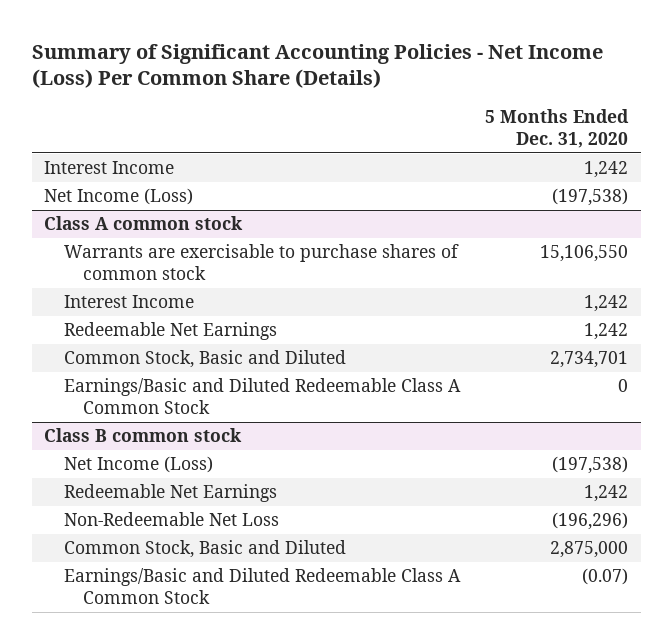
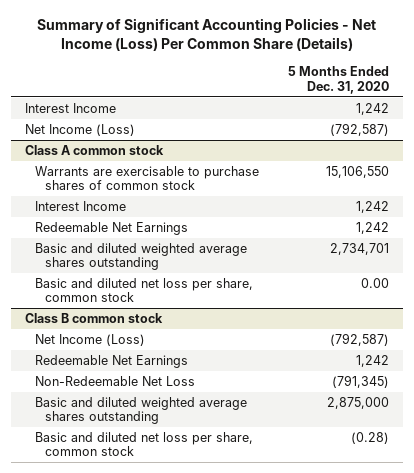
[551,188,628,207] (197,538) -> [329,122,389,136] (792,587)
[63,350,346,369] Common Stock, Basic and Diluted -> [35,242,248,271] Basic and diluted weighted average shares outstanding
[63,378,461,415] Earnings/Basic and Diluted Redeemable Class A Common Stock -> [35,277,254,303] Basic and diluted net loss per share, common stock
[617,379,628,393] 0 -> [360,277,389,288] 0.00
[551,456,628,475] (197,538) -> [329,332,389,346] (792,587)
[551,512,628,531] (196,296) -> [331,374,389,388] (791,345)
[63,540,346,559] Common Stock, Basic and Diluted -> [35,396,248,425] Basic and diluted weighted average shares outstanding
[63,568,461,605] Earnings/Basic and Diluted Redeemable Class A Common Stock -> [35,431,254,457] Basic and diluted net loss per share, common stock
[581,568,628,586] (0.07) -> [350,431,389,444] (0.28)

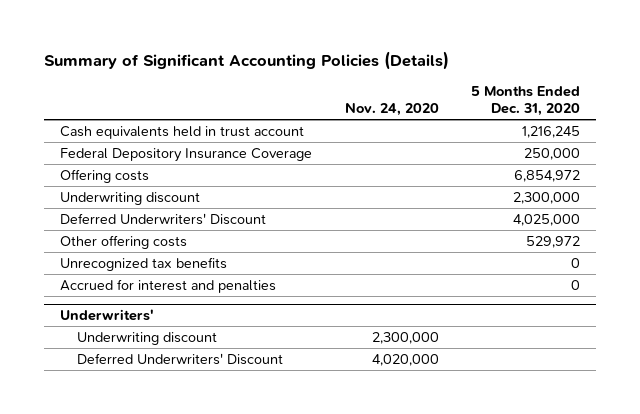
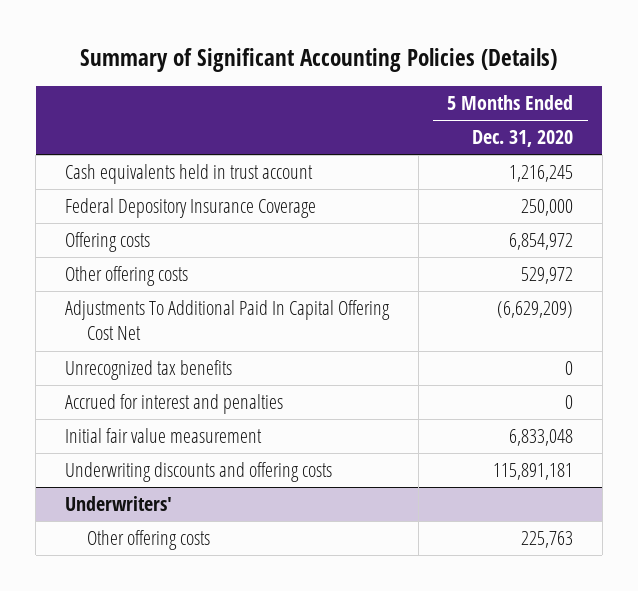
[344,103,439,117] Nov. 24, 2020 -> none
[60,191,201,205] Underwriting discount -> none
[60,212,267,225] Deferred Underwriters' Discount -> none
none -> [64,300,390,341] Adjustments To Additional Paid In Capital Offering Cost Net
none -> [64,428,262,444] Initial fair value measurement
none -> [64,462,332,483] Underwriting discounts and offering costs
[77,331,218,345] Underwriting discount -> none
[77,352,284,365] Deferred Underwriters' Discount -> none
none -> [86,530,210,551] Other offering costs

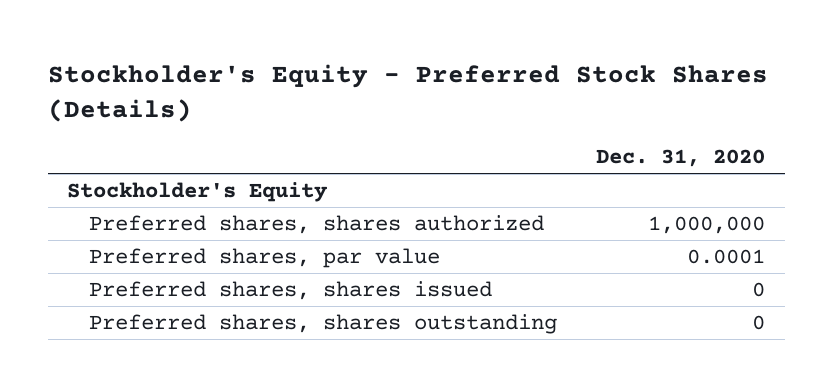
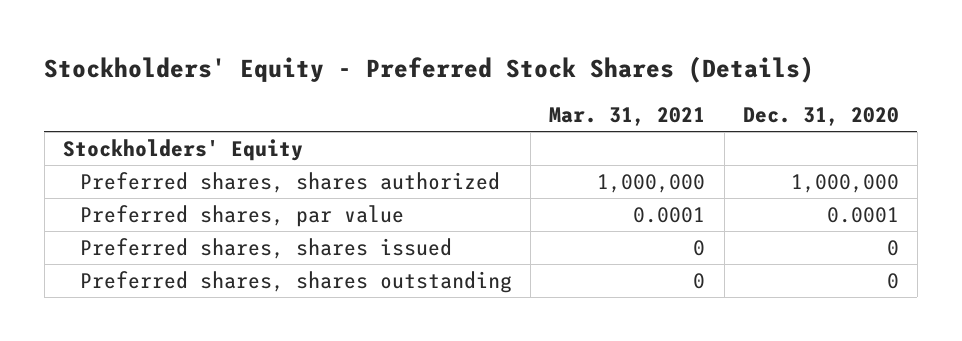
[47,64,768,123] Stockholder's Equity - Preferred Stock Shares (Details) -> [44,55,815,83] Stockholders' Equity - Preferred Stock Shares (Details)
none -> [549,106,706,126] Mar. 31, 2021
[67,182,329,203] Stockholder's Equity -> [62,138,303,161] Stockholders' Equity

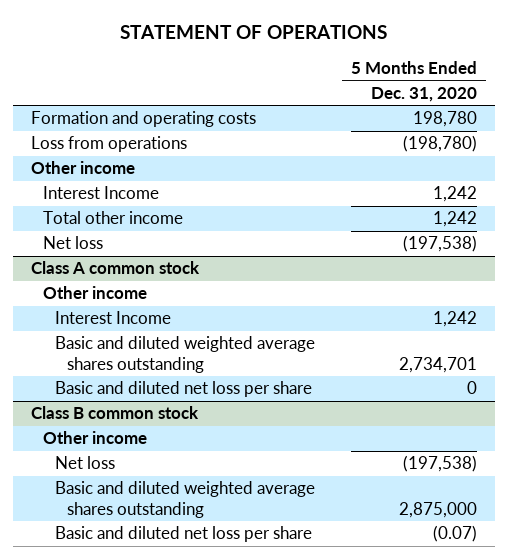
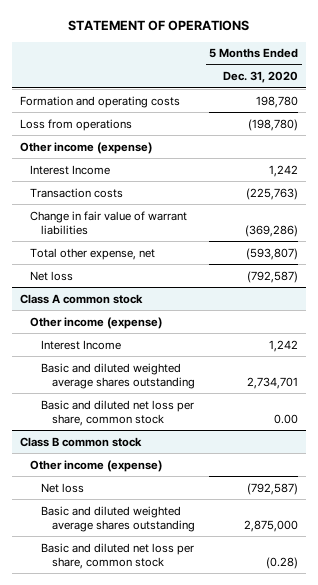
[31,161,136,175] Other income -> [19,141,152,154] Other income (expense)
none -> [30,187,124,198] Transaction costs
none -> [30,210,188,235] Change in fair value of warrant liabilities
[43,211,184,225] Total other income -> [30,247,156,260] Total other expense, net
[433,211,478,228] 1,242 -> [246,247,299,260] (593,807)
[403,235,478,253] (197,538) -> [247,270,299,283] (792,587)
[43,286,148,300] Other income -> [30,316,163,329] Other income (expense)
[55,381,313,398] Basic and diluted net loss per share -> [41,399,195,426] Basic and diluted net loss per share, common stock
[467,381,478,395] 0 -> [274,413,299,424] 0.00
[43,431,148,445] Other income -> [30,459,163,472] Other income (expense)
[403,455,478,473] (197,538) -> [247,482,299,495] (792,587)
[55,526,313,543] Basic and diluted net loss per share -> [41,542,195,569] Basic and diluted net loss per share, common stock
[433,525,478,543] (0.07) -> [266,556,299,569] (0.28)

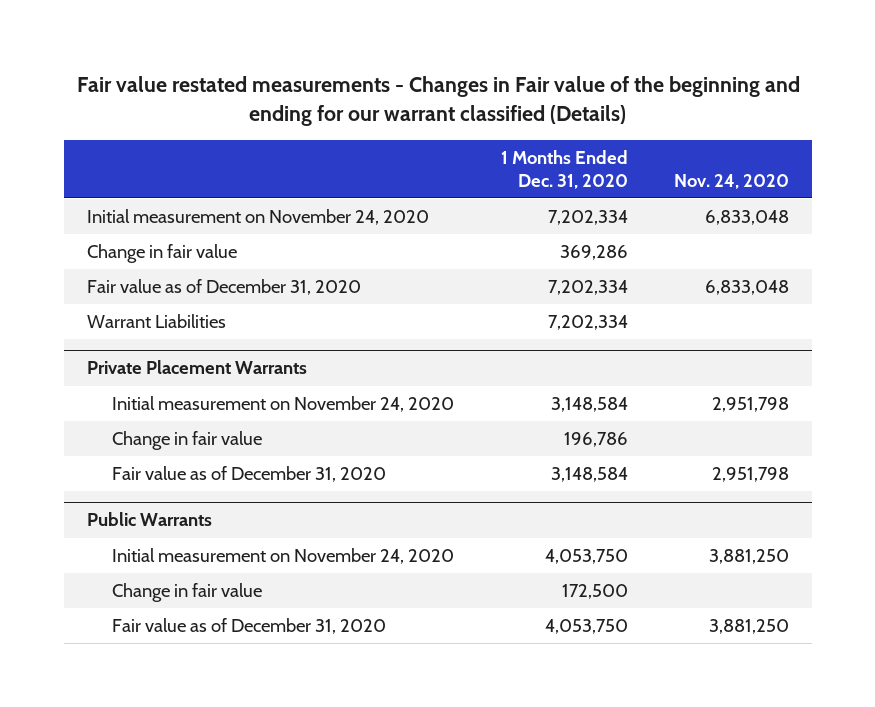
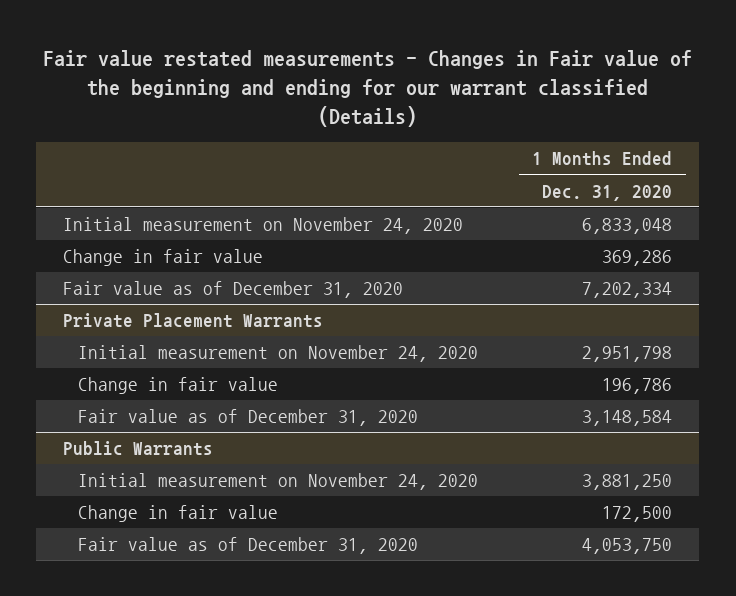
[673,173,789,189] Nov. 24, 2020 -> none
[547,210,628,226] 7,202,334 -> [582,218,673,235] 6,833,048
[86,314,226,329] Warrant Liabilities -> none
[550,397,628,413] 3,148,584 -> [582,346,673,363] 2,951,798
[544,549,628,565] 4,053,750 -> [582,474,673,491] 3,881,250

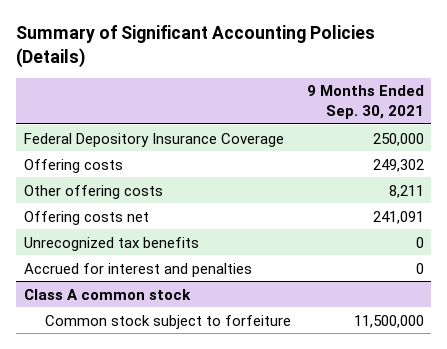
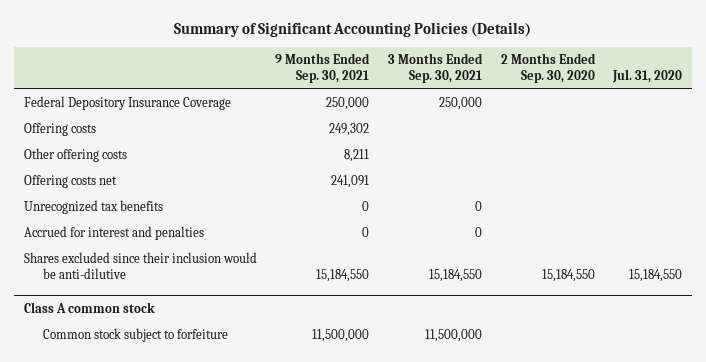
none -> [387,53,483,84] 3 Months Ended Sep. 30, 2021
none -> [500,53,596,84] 2 Months Ended Sep. 30, 2020
none -> [612,69,683,84] Jul. 31, 2020
none -> [23,252,257,280] Shares excluded since their inclusion would be anti-dilutive

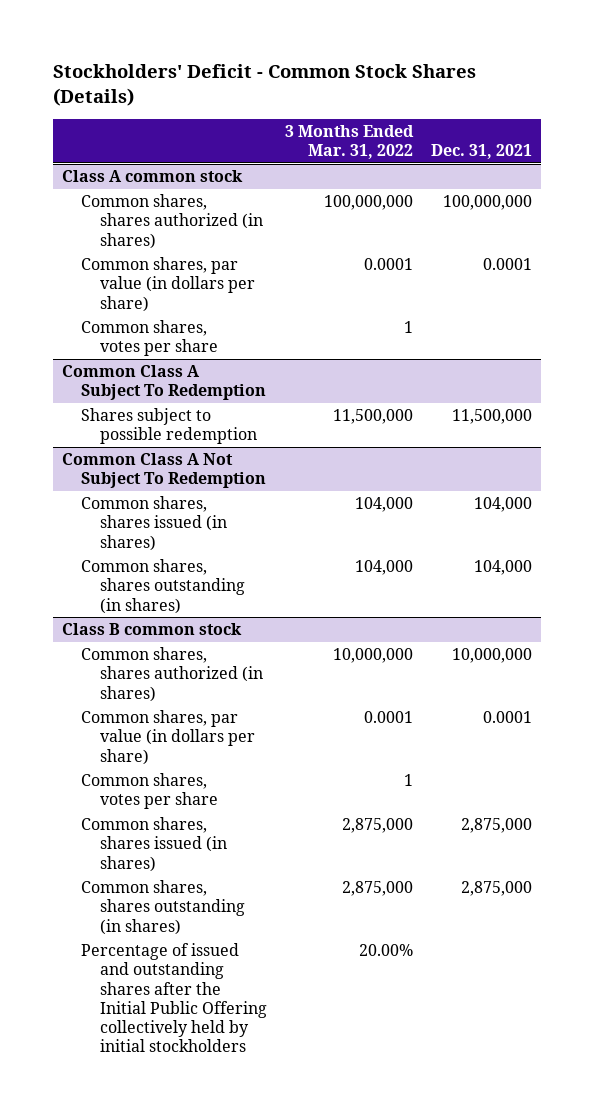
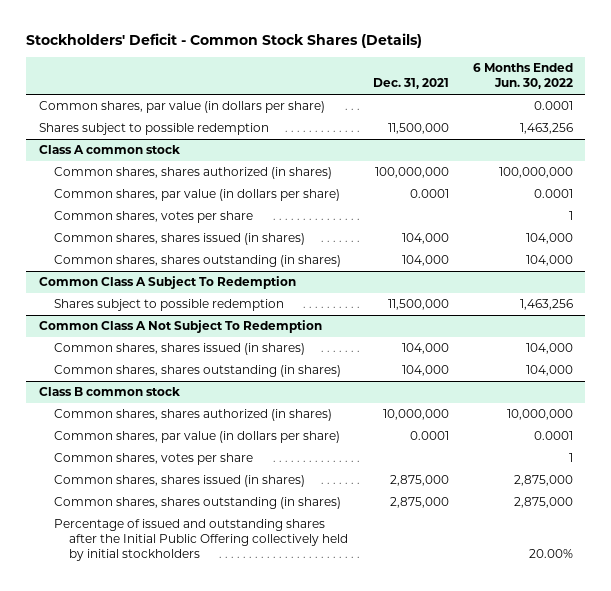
[285,124,415,160] 3 Months Ended Mar. 31, 2022 -> none
none -> [472,63,573,90] 6 Months Ended Jun. 30, 2022
none -> [38,101,325,114] Common shares, par value (in dollars per share)
none -> [38,123,269,136] Shares subject to possible redemption
none -> [53,233,305,246] Common shares, shares issued (in shares)
none -> [53,255,341,268] Common shares, shares outstanding (in shares)

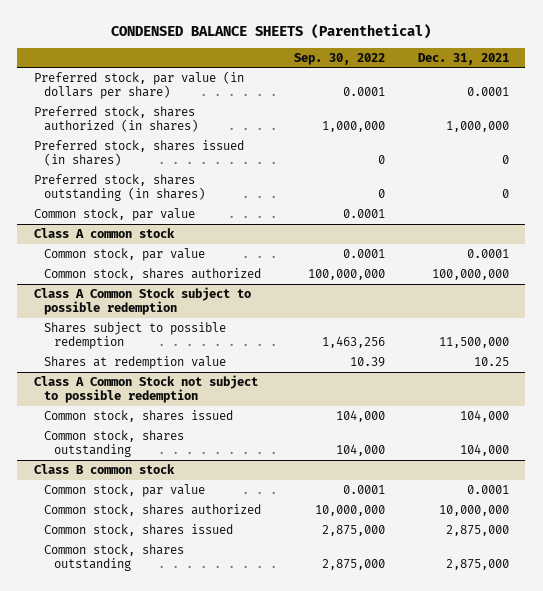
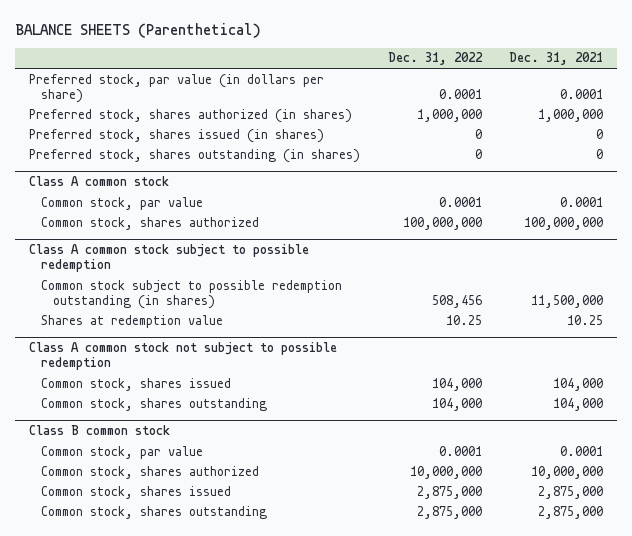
[111,23,432,39] CONDENSED BALANCE SHEETS (Parenthetical) -> [14,22,261,38] BALANCE SHEETS (Parenthetical)
[293,52,385,65] Sep. 30, 2022 -> none
none -> [387,52,483,66] Dec. 31, 2022
[33,207,195,221] Common stock, par value -> none
[33,286,251,315] Class A Common Stock subject to possible redemption -> [28,244,309,273] Class A common stock subject to possible redemption
[43,321,226,349] Shares subject to possible redemption -> [41,279,343,309] Common stock subject to possible redemption outstanding (in shares)
[33,374,258,403] Class A Common Stock not subject to possible redemption -> [28,342,337,371] Class A common stock not subject to possible redemption

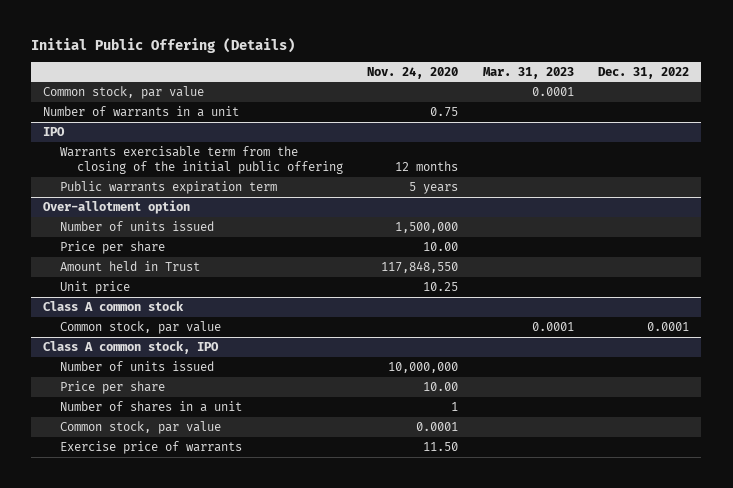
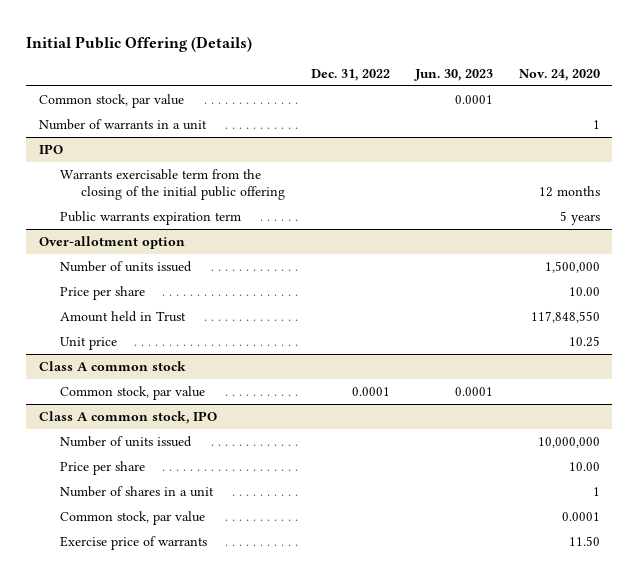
[482,66,574,79] Mar. 31, 2023 -> none
none -> [414,69,494,82] Jun. 30, 2023
[430,106,459,117] 0.75 -> [592,119,600,129] 1

